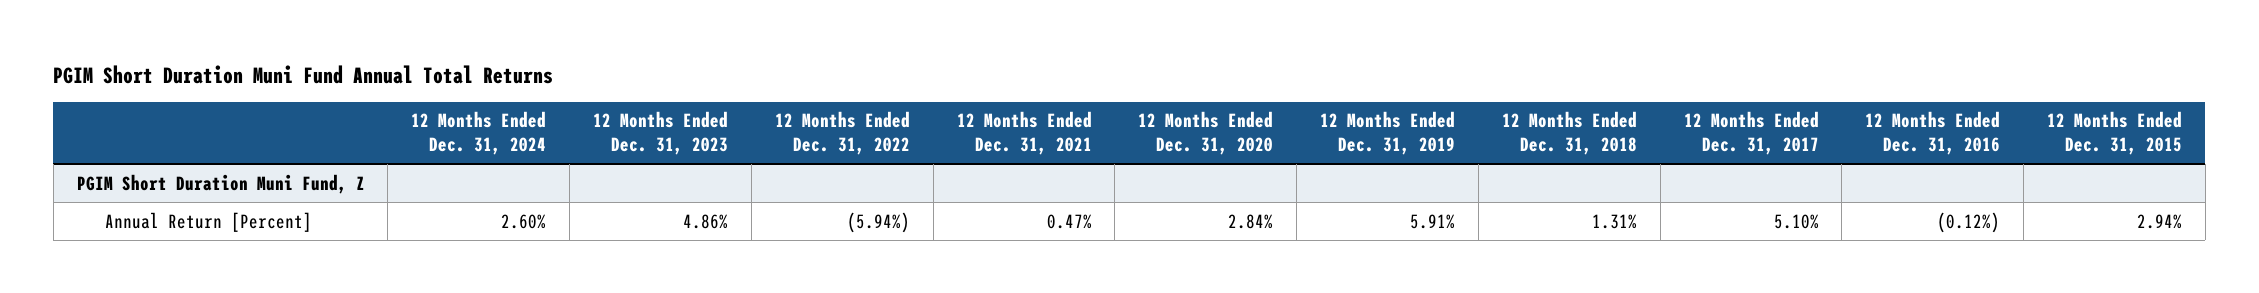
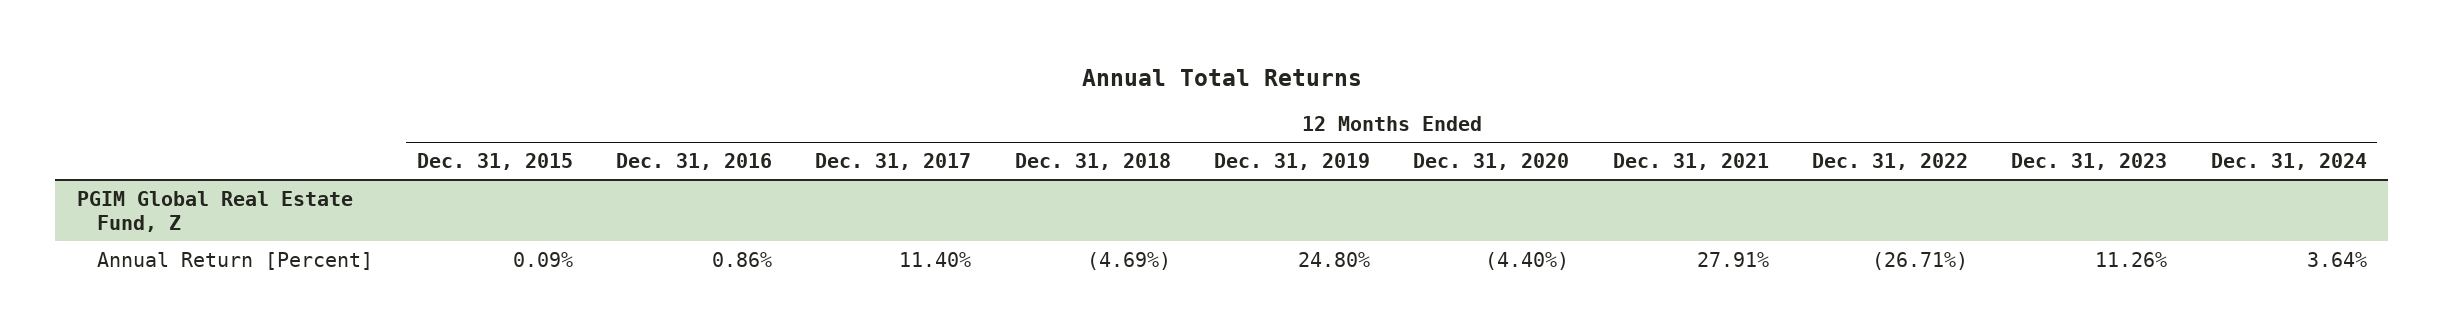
[53,64,554,84] PGIM Short Duration Muni Fund Annual Total Returns -> [1081,68,1362,86] Annual Total Returns
[76,173,365,194] PGIM Short Duration Muni Fund, Z -> none
none -> [76,190,353,233] PGIM Global Real Estate Fund, Z
[501,213,547,229] 2.60% -> [2306,251,2367,267] 3.64%
[683,213,729,229] 4.86% -> [2095,251,2168,267] 11.26%
[846,211,910,233] (5.94%) -> [1871,251,1968,270] (26.71%)
[1046,213,1092,229] 0.47% -> [1696,251,1769,267] 27.91%
[1228,213,1274,229] 2.84% -> [1485,251,1570,270] (4.40%)
[1410,213,1456,229] 5.91% -> [1297,251,1370,267] 24.80%
[1591,213,1637,229] 1.31% -> [1086,251,1171,270] (4.69%)
[1773,213,1819,229] 5.10% -> [899,251,972,267] 11.40%
[1937,211,2001,233] (0.12%) -> [711,251,772,267] 0.86%
[2137,213,2183,229] 2.94% -> [512,251,573,267] 0.09%

